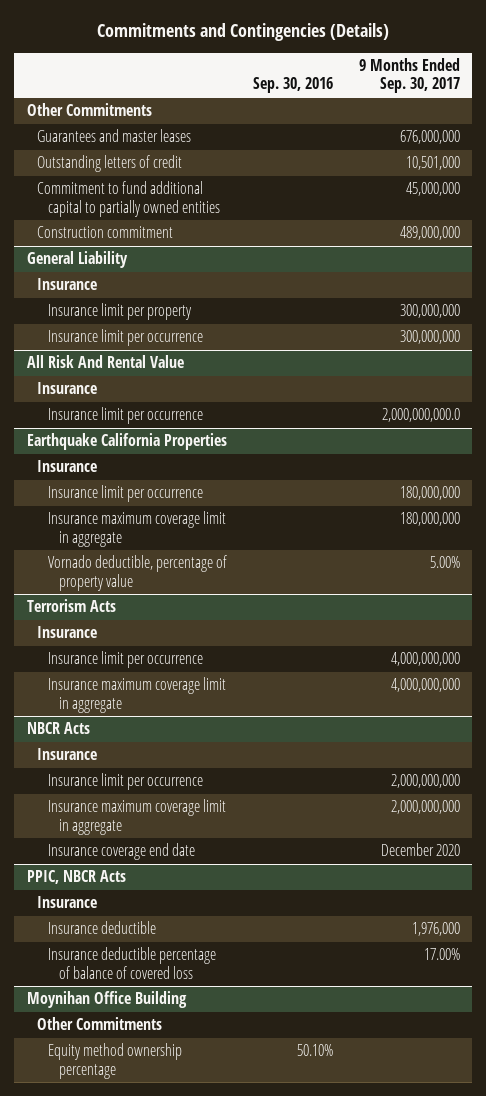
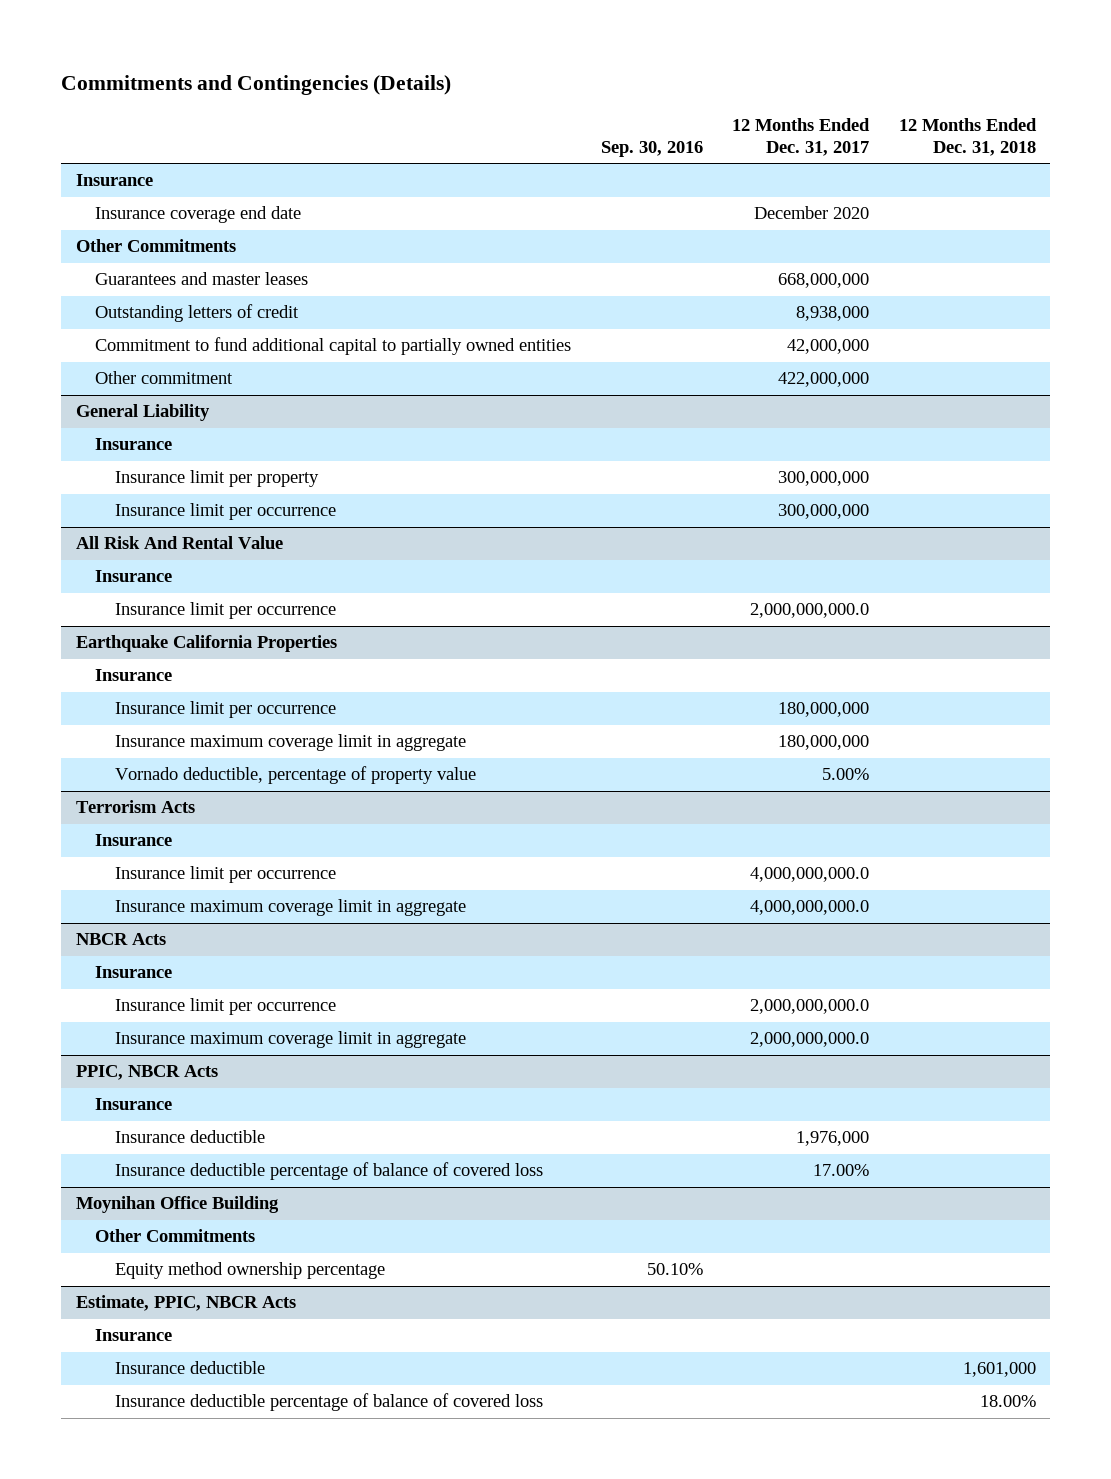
[358,57,460,94] 9 Months Ended Sep. 30, 2017 -> none
none -> [732,117,871,157] 12 Months Ended Dec. 31, 2017
none -> [898,117,1037,157] 12 Months Ended Dec. 31, 2018
none -> [75,174,153,187] Insurance
none -> [95,206,302,224] Insurance coverage end date
[37,226,174,239] Construction commitment -> [95,371,234,385] Other commitment
[47,843,195,861] Insurance coverage end date -> none
none -> [75,1295,296,1312] Estimate, PPIC, NBCR Acts
none -> [95,1329,173,1342] Insurance
none -> [115,1361,266,1375] Insurance deductible
none -> [115,1393,544,1412] Insurance deductible percentage of balance of covered loss

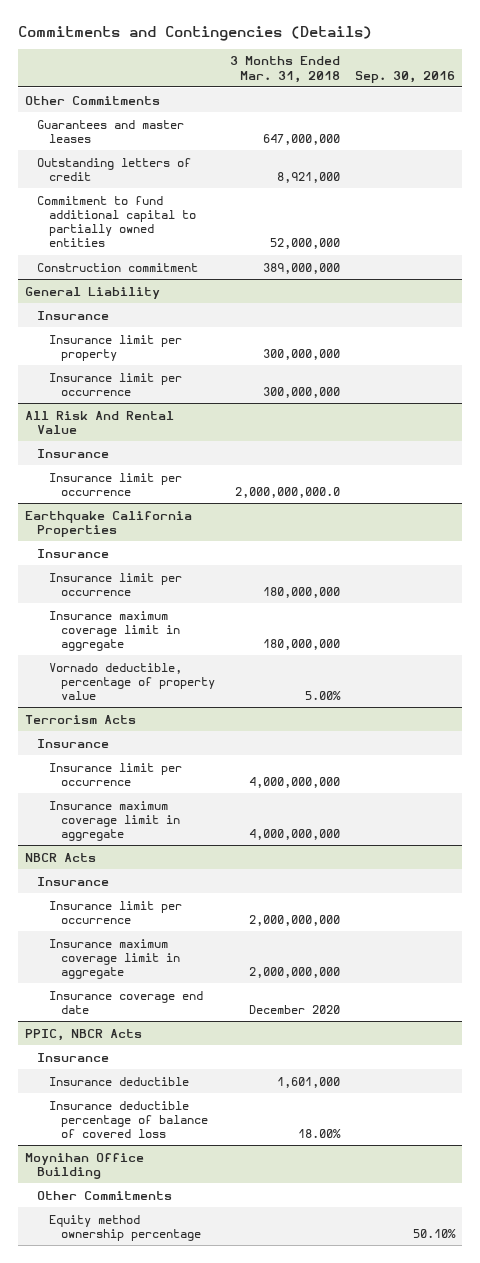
[732,117,871,157] 12 Months Ended Dec. 31, 2017 -> none
[898,117,1037,157] 12 Months Ended Dec. 31, 2018 -> none
none -> [229,56,340,83] 3 Months Ended Mar. 31, 2018
[75,174,153,187] Insurance -> none
[95,206,302,224] Insurance coverage end date -> none
[95,371,234,385] Other commitment -> [37,262,199,272] Construction commitment
none -> [48,990,203,1014] Insurance coverage end date
[75,1295,296,1312] Estimate, PPIC, NBCR Acts -> none
[95,1329,173,1342] Insurance -> none
[115,1361,266,1375] Insurance deductible -> none
[115,1393,544,1412] Insurance deductible percentage of balance of covered loss -> none

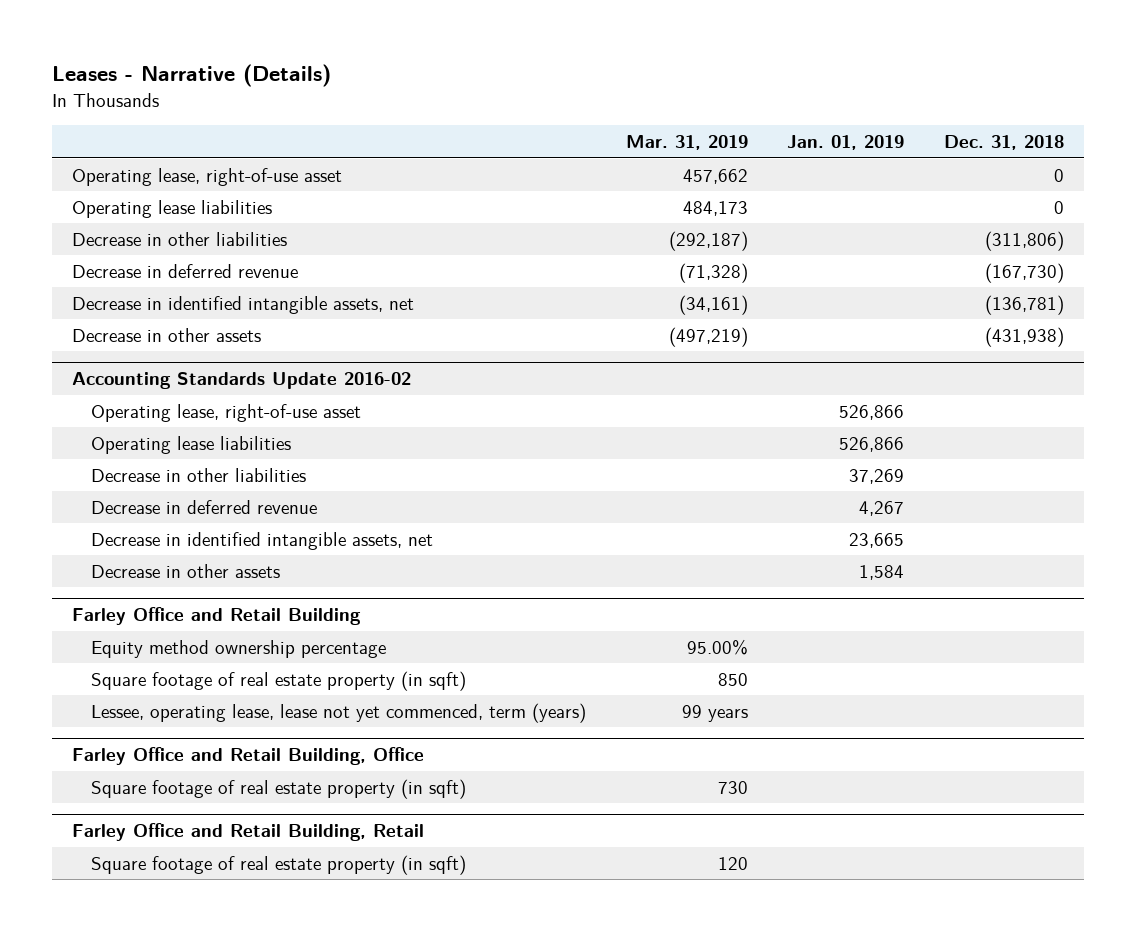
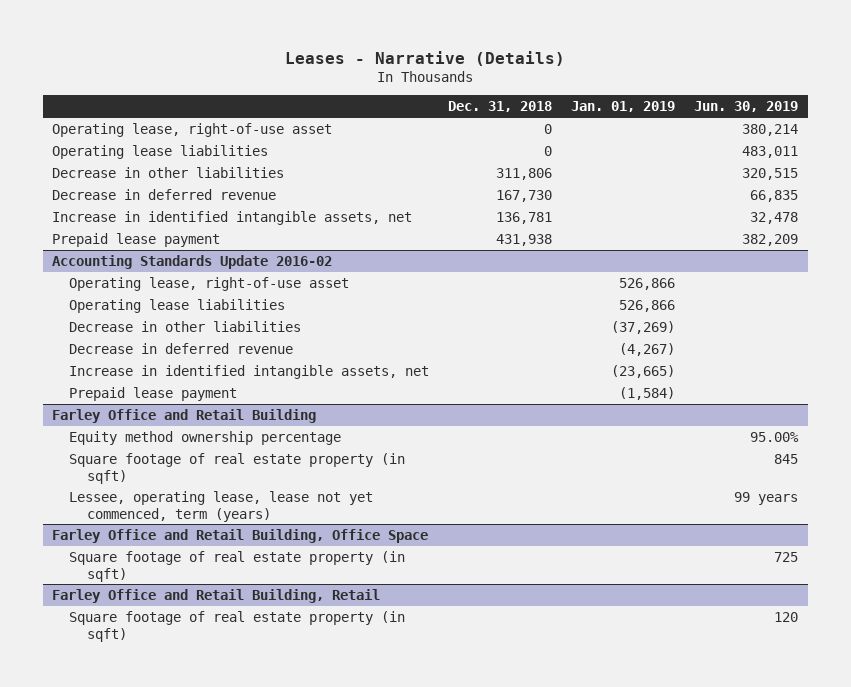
[625,135,748,151] Mar. 31, 2019 -> none
none -> [694,101,799,113] Jun. 30, 2019
[71,327,261,342] Decrease in other assets -> none
[984,230,1064,251] (311,806) -> [496,167,553,180] 311,806
[984,262,1064,283] (167,730) -> [496,189,553,202] 167,730
[71,295,414,314] Decrease in identified intangible assets, net -> [52,210,413,225] Increase in identified intangible assets, net
[984,294,1064,315] (136,781) -> [496,211,553,224] 136,781
none -> [52,232,221,247] Prepaid lease payment
[91,563,281,578] Decrease in other assets -> none
[849,468,905,484] 37,269 -> [611,320,676,334] (37,269)
[859,500,905,516] 4,267 -> [619,342,676,356] (4,267)
[91,531,434,550] Decrease in identified intangible assets, net -> [69,364,430,379] Increase in identified intangible assets, net
[849,532,905,548] 23,665 -> [611,364,676,378] (23,665)
none -> [69,386,238,401] Prepaid lease payment
[71,747,424,766] Farley Office and Retail Building, Office -> [52,528,429,543] Farley Office and Retail Building, Office Space

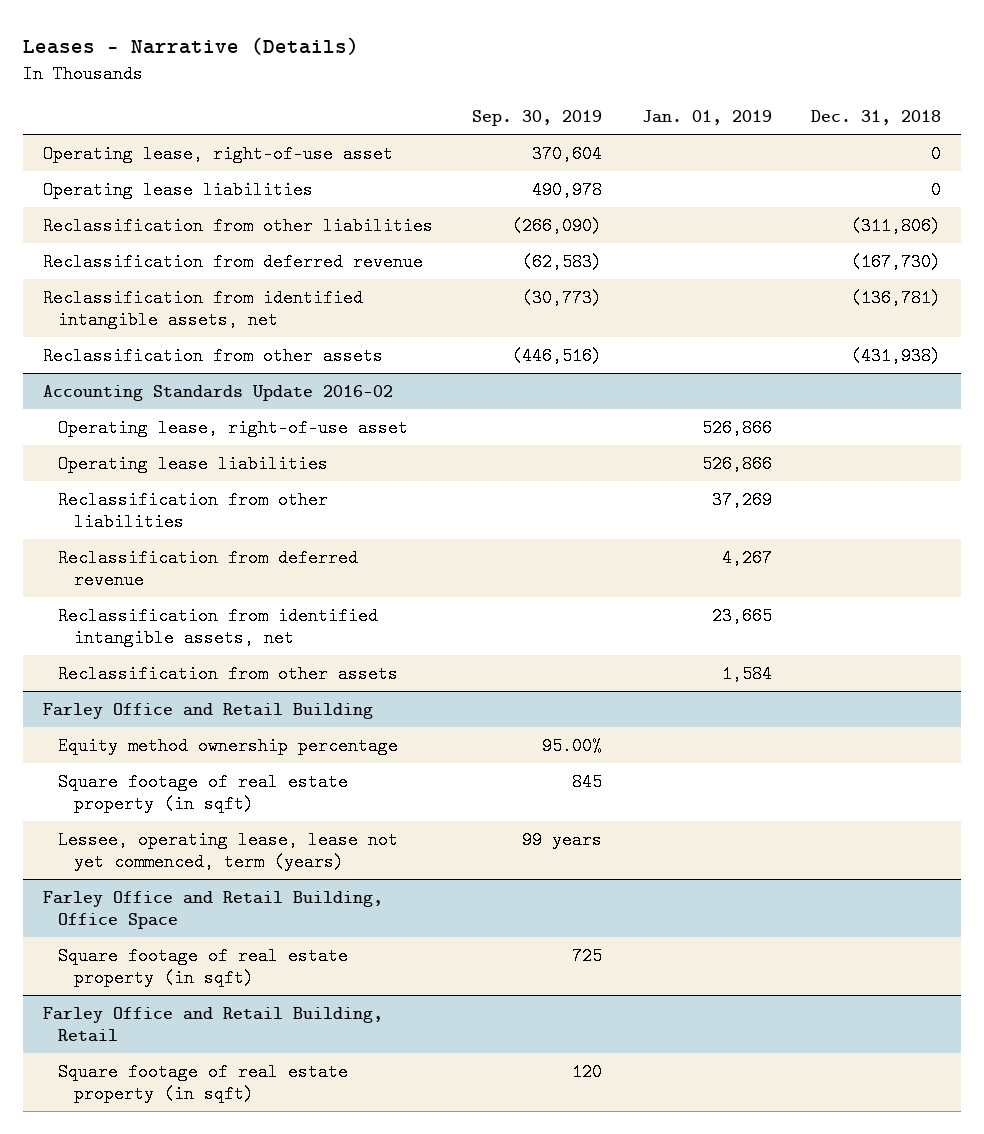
[694,101,799,113] Jun. 30, 2019 -> none
none -> [472,109,603,126] Sep. 30, 2019
[52,232,221,247] Prepaid lease payment -> none
[52,166,285,178] Decrease in other liabilities -> [42,216,433,235] Reclassification from other liabilities
[496,167,553,180] 311,806 -> [851,216,942,235] (311,806)
[52,188,277,200] Decrease in deferred revenue -> [42,252,423,271] Reclassification from deferred revenue
[496,189,553,202] 167,730 -> [851,252,942,271] (167,730)
[52,210,413,225] Increase in identified intangible assets, net -> [42,288,363,329] Reclassification from identified intangible assets, net
[496,211,553,224] 136,781 -> [851,288,942,307] (136,781)
none -> [42,346,383,365] Reclassification from other assets
[69,386,238,401] Prepaid lease payment -> none
[69,320,302,332] Decrease in other liabilities -> [58,490,329,531] Reclassification from other liabilities
[611,320,676,334] (37,269) -> [711,490,772,509] 37,269
[69,342,294,354] Decrease in deferred revenue -> [58,548,359,589] Reclassification from deferred revenue
[619,342,676,356] (4,267) -> [721,548,772,567] 4,267
[69,364,430,379] Increase in identified intangible assets, net -> [58,606,379,647] Reclassification from identified intangible assets, net
[611,364,676,378] (23,665) -> [711,606,772,625] 23,665
none -> [58,664,399,683] Reclassification from other assets

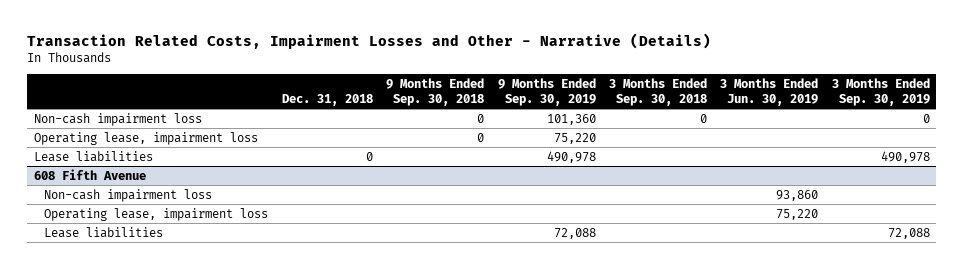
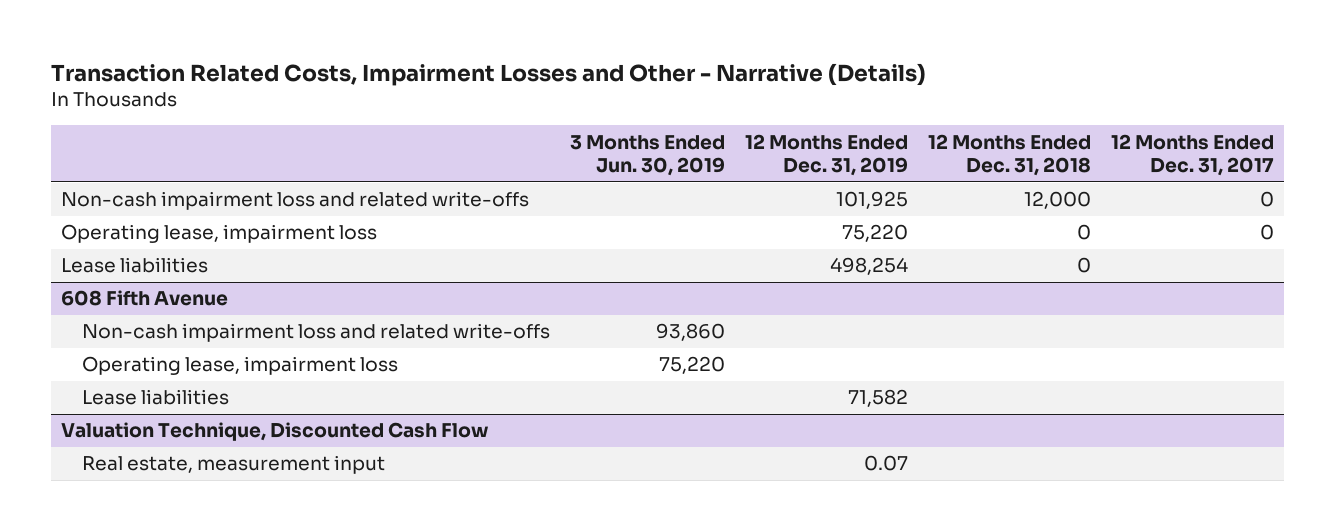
[281,94,373,107] Dec. 31, 2018 -> none
[386,77,485,107] 9 Months Ended Sep. 30, 2018 -> none
[497,77,596,107] 9 Months Ended Sep. 30, 2019 -> none
[608,77,707,107] 3 Months Ended Sep. 30, 2018 -> none
[831,77,930,107] 3 Months Ended Sep. 30, 2019 -> none
none -> [745,133,909,177] 12 Months Ended Dec. 31, 2019
none -> [928,133,1092,177] 12 Months Ended Dec. 31, 2018
none -> [1111,133,1275,177] 12 Months Ended Dec. 31, 2017
[33,112,202,126] Non-cash impairment loss -> [61,191,530,211] Non-cash impairment loss and related write-offs
[44,188,213,202] Non-cash impairment loss -> [81,323,550,343] Non-cash impairment loss and related write-offs
none -> [61,422,490,442] Valuation Technique, Discounted Cash Flow
none -> [81,455,385,475] Real estate, measurement input

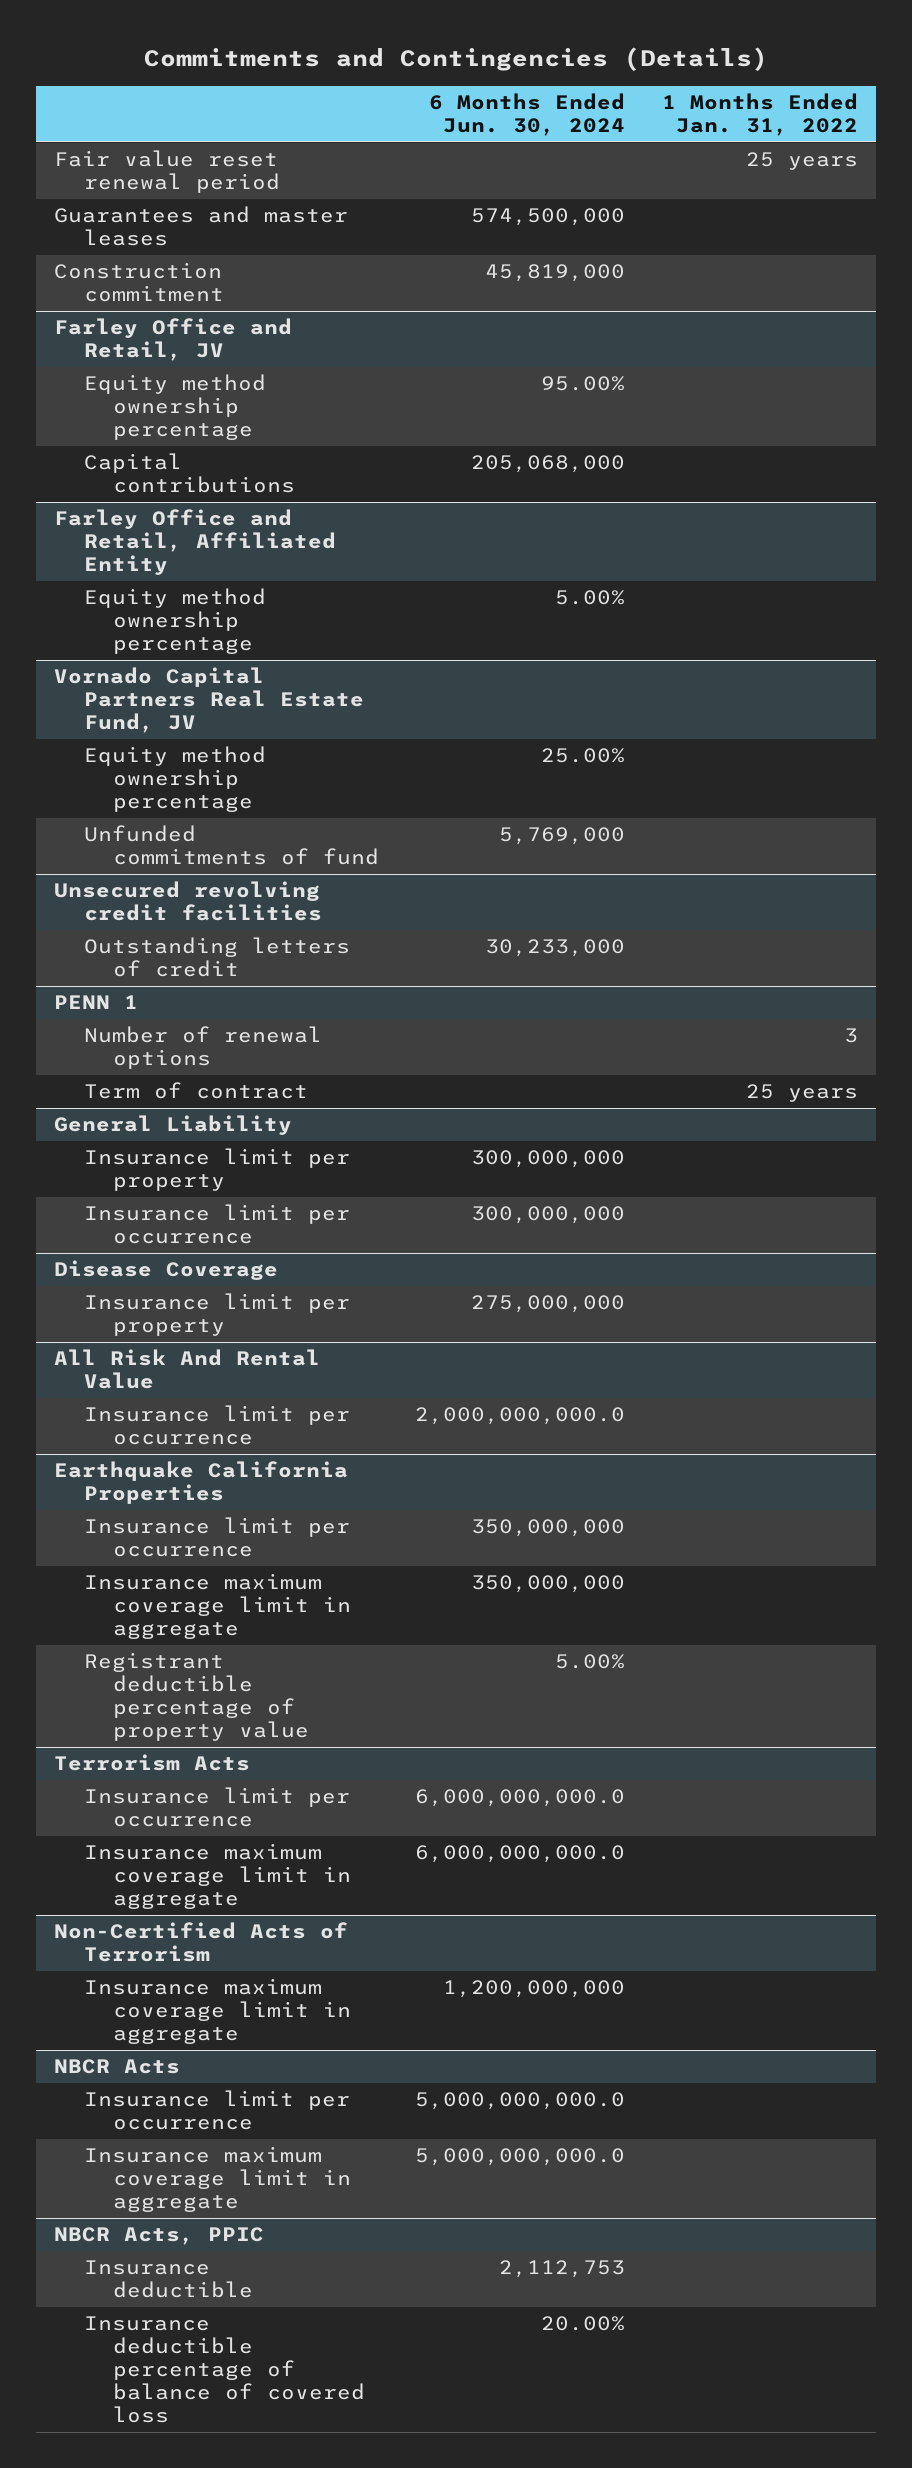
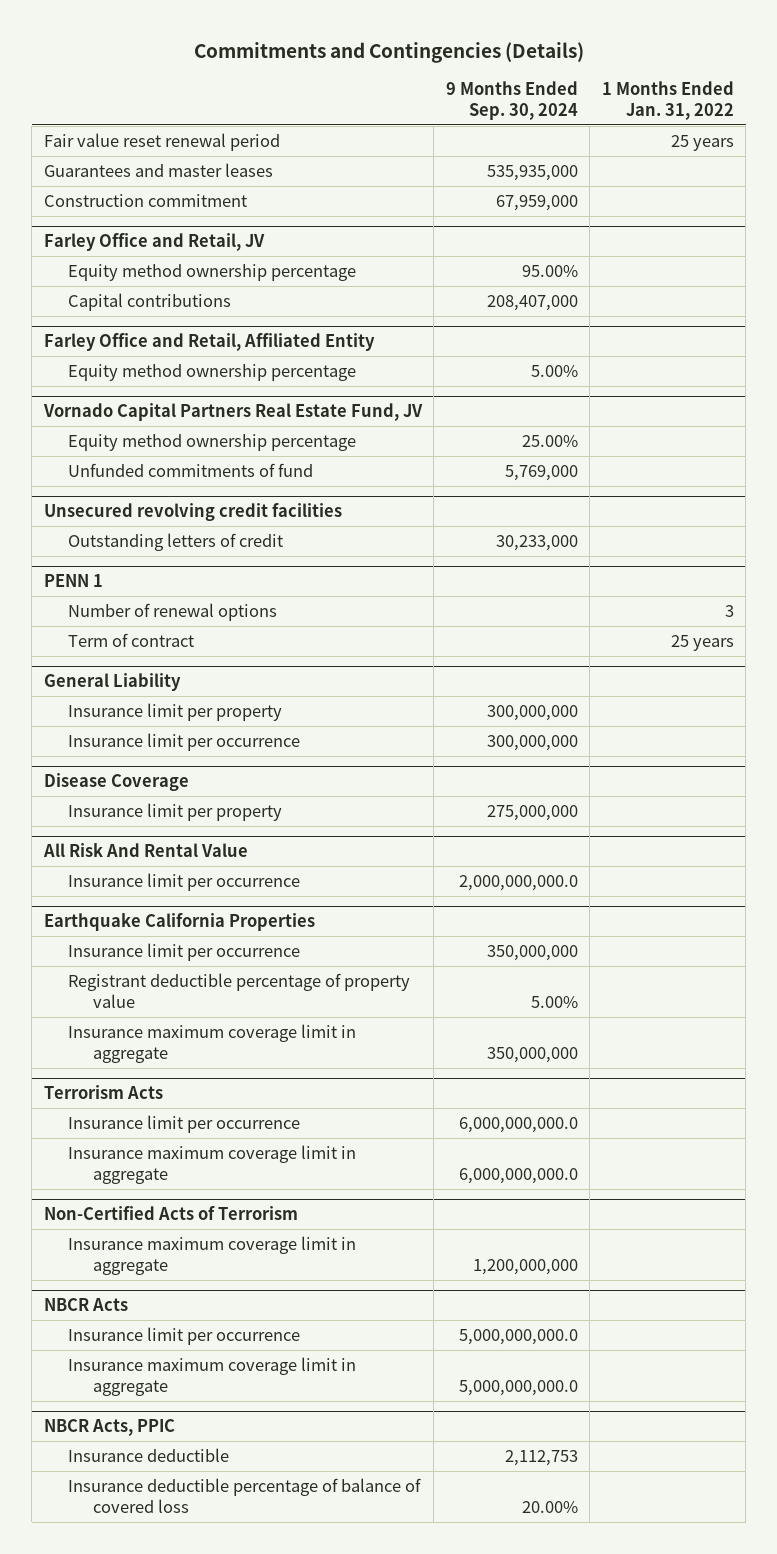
[429,93,626,137] 6 Months Ended Jun. 30, 2024 -> none
none -> [445,81,578,121] 9 Months Ended Sep. 30, 2024
[83,1573,352,1640] Insurance maximum coverage limit in aggregate -> [68,1023,357,1063] Insurance maximum coverage limit in aggregate

